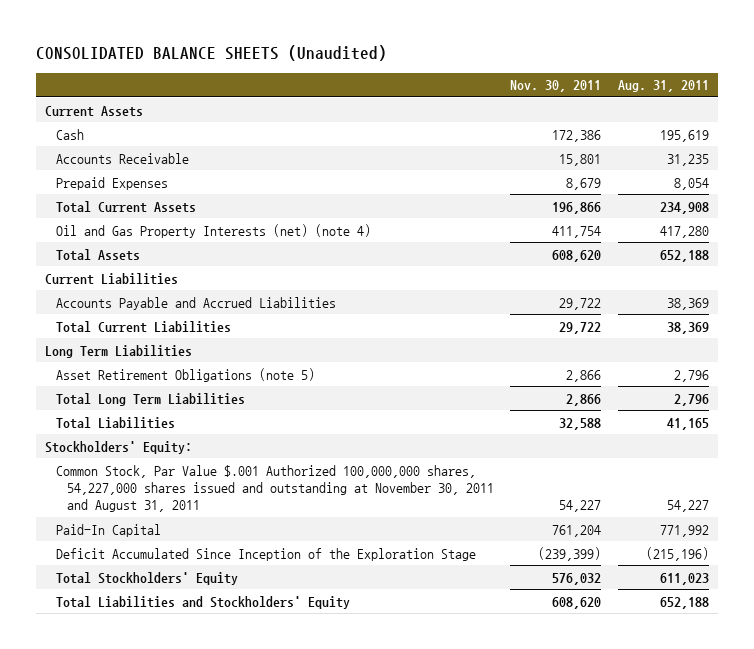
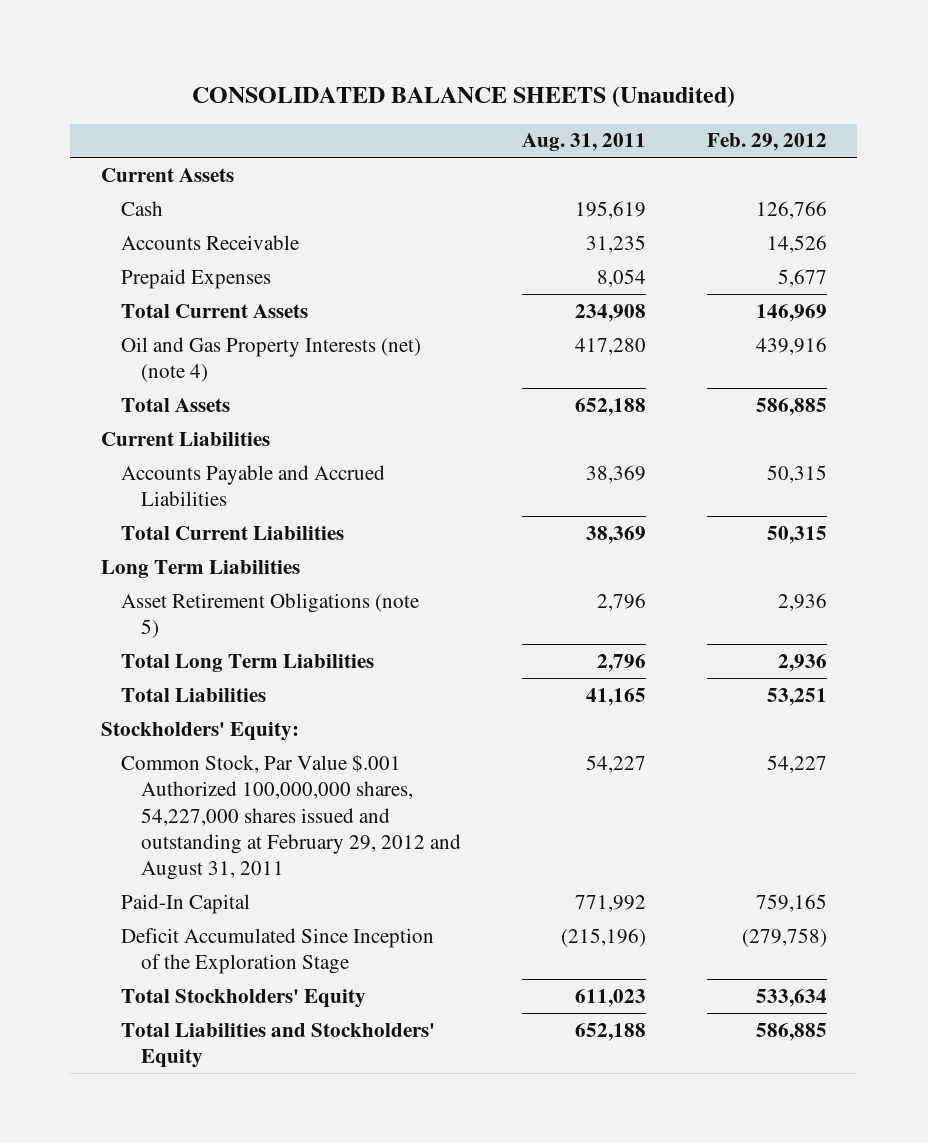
[510,80,602,93] Nov. 30, 2011 -> none
none -> [706,133,827,152] Feb. 29, 2012
[55,464,494,513] Common Stock, Par Value $.001 Authorized 100,000,000 shares, 54,227,000 shares issued and outstanding at November 30, 2011 and August 31, 2011 -> [120,753,461,881] Common Stock, Par Value $.001 Authorized 100,000,000 shares, 54,227,000 shares issued and outstanding at February 29, 2012 and August 31, 2011

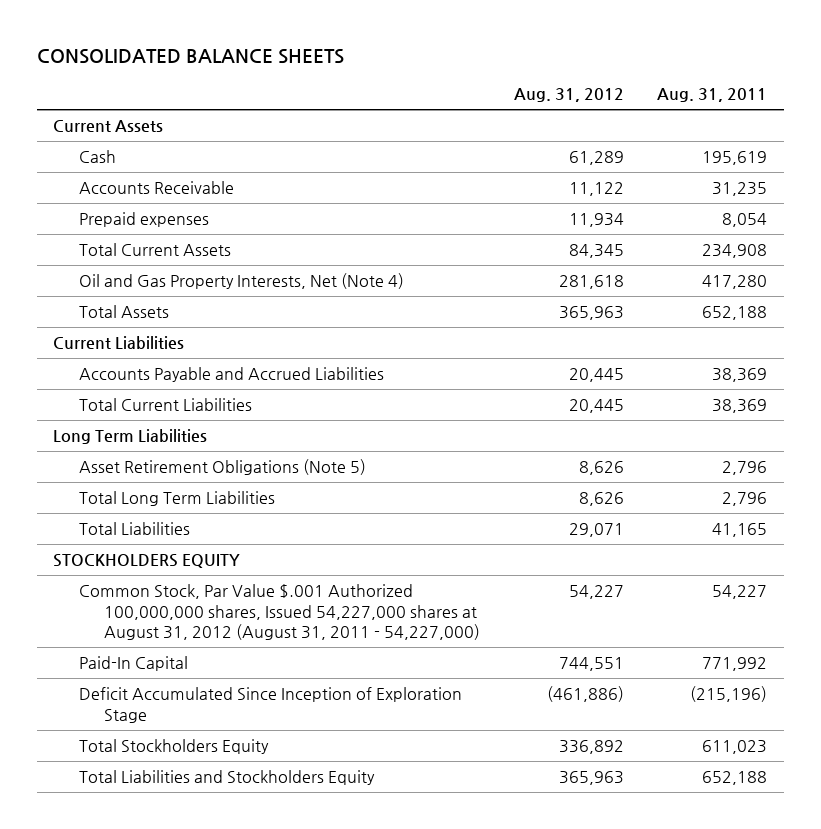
[191,85,735,108] CONSOLIDATED BALANCE SHEETS (Unaudited) -> [36,48,344,64] CONSOLIDATED BALANCE SHEETS
[706,133,827,152] Feb. 29, 2012 -> none
none -> [513,88,624,103] Aug. 31, 2012
[120,268,271,289] Prepaid Expenses -> [78,212,209,228] Prepaid expenses
[120,336,421,383] Oil and Gas Property Interests (net) (note 4) -> [78,273,404,290] Oil and Gas Property Interests, Net (Note 4)
[120,592,419,639] Asset Retirement Obligations (note 5) -> [78,459,366,476] Asset Retirement Obligations (Note 5)
[100,721,299,741] Stockholders' Equity: -> [53,554,241,569] STOCKHOLDERS EQUITY
[120,753,461,881] Common Stock, Par Value $.001 Authorized 100,000,000 shares, 54,227,000 shares issued and outstanding at February 29, 2012 and August 31, 2011 -> [78,584,481,640] Common Stock, Par Value $.001 Authorized 100,000,000 shares, Issued 54,227,000 shares at August 31, 2012 (August 31, 2011 - 54,227,000)
[120,927,434,975] Deficit Accumulated Since Inception of the Exploration Stage -> [78,687,462,723] Deficit Accumulated Since Inception of Exploration Stage
[120,988,366,1008] Total Stockholders' Equity -> [78,739,269,755] Total Stockholders Equity
[120,1022,435,1069] Total Liabilities and Stockholders' Equity -> [78,770,375,786] Total Liabilities and Stockholders Equity

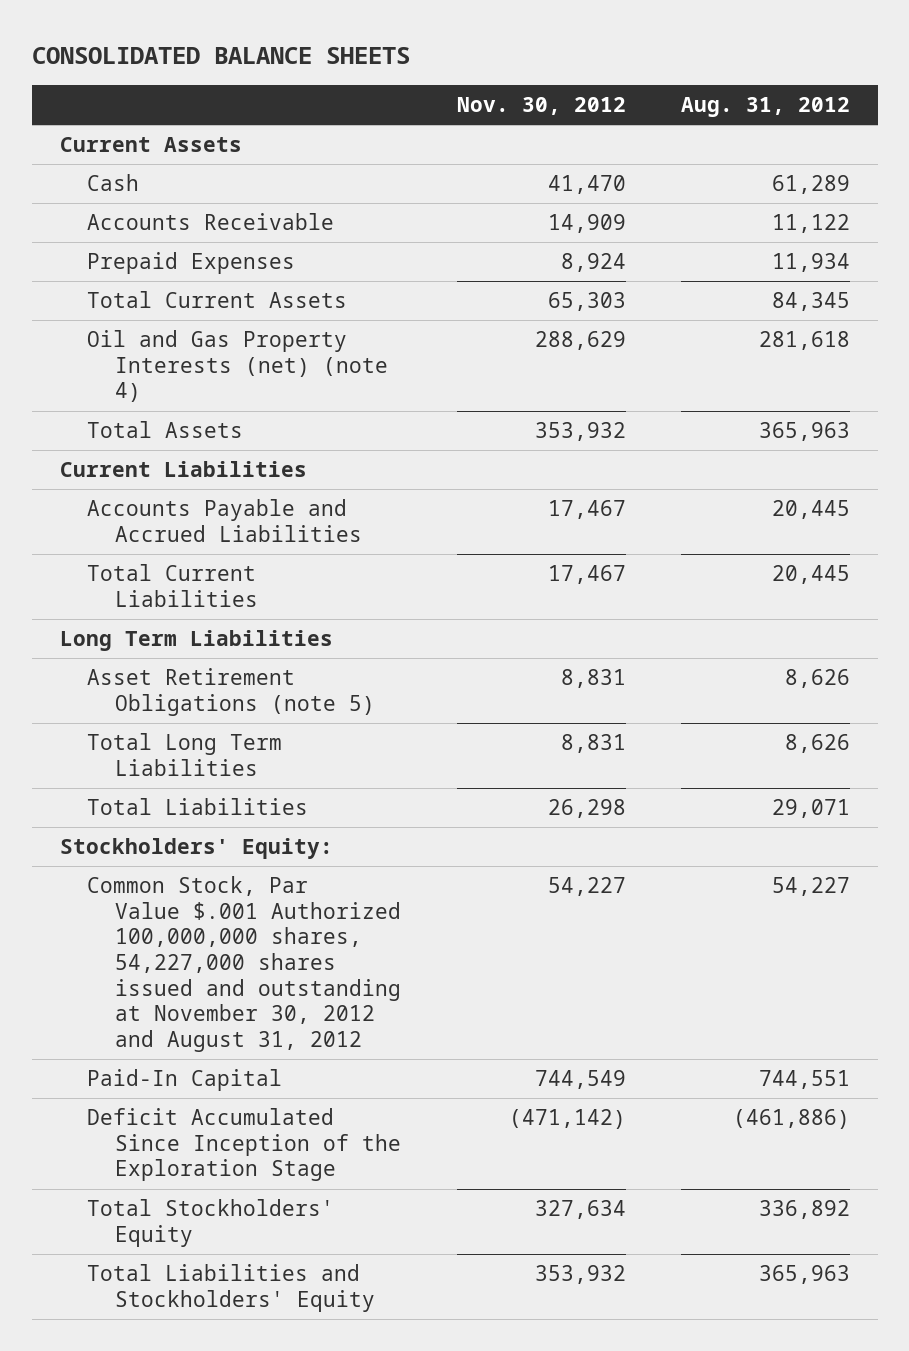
[657,88,768,103] Aug. 31, 2011 -> none
none -> [456,97,626,116] Nov. 30, 2012
[78,212,209,228] Prepaid expenses -> [87,252,296,275] Prepaid Expenses
[78,273,404,290] Oil and Gas Property Interests, Net (Note 4) -> [87,330,389,403] Oil and Gas Property Interests (net) (note 4)
[78,459,366,476] Asset Retirement Obligations (Note 5) -> [87,668,376,716] Asset Retirement Obligations (note 5)
[53,554,241,569] STOCKHOLDERS EQUITY -> [59,838,333,860] Stockholders' Equity:
[78,584,481,640] Common Stock, Par Value $.001 Authorized 100,000,000 shares, Issued 54,227,000 shares at August 31, 2012 (August 31, 2011 - 54,227,000) -> [87,876,402,1053] Common Stock, Par Value $.001 Authorized 100,000,000 shares, 54,227,000 shares issued and outstanding at November 30, 2012 and August 31, 2012
[78,687,462,723] Deficit Accumulated Since Inception of Exploration Stage -> [87,1108,402,1182] Deficit Accumulated Since Inception of the Exploration Stage
[78,739,269,755] Total Stockholders Equity -> [87,1199,335,1247] Total Stockholders' Equity
[78,770,375,786] Total Liabilities and Stockholders Equity -> [87,1264,376,1312] Total Liabilities and Stockholders' Equity

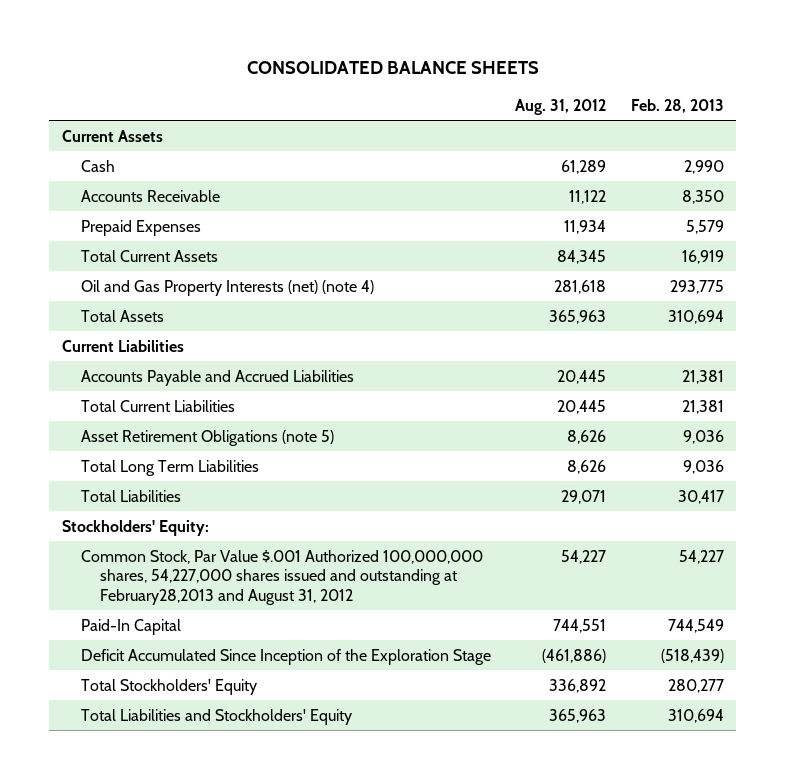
[456,97,626,116] Nov. 30, 2012 -> none
none -> [630,98,724,113] Feb. 28, 2013
[59,630,333,652] Long Term Liabilities -> none
[87,876,402,1053] Common Stock, Par Value $.001 Authorized 100,000,000 shares, 54,227,000 shares issued and outstanding at November 30, 2012 and August 31, 2012 -> [80,549,483,605] Common Stock, Par Value $.001 Authorized 100,000,000 shares, 54,227,000 shares issued and outstanding at February28,2013 and August 31, 2012

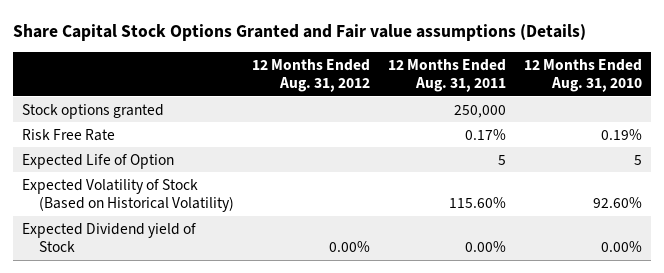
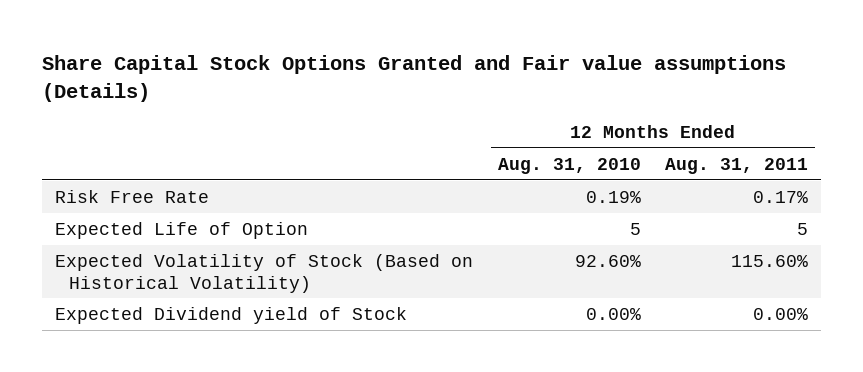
[251,58,370,93] 12 Months Ended Aug. 31, 2012 -> none
[22,103,165,119] Stock options granted -> none

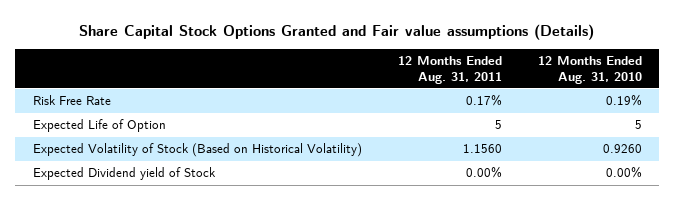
[574,254,641,267] 92.60% -> [602,144,642,154] 0.9260
[731,254,809,267] 115.60% -> [462,144,502,154] 1.1560

